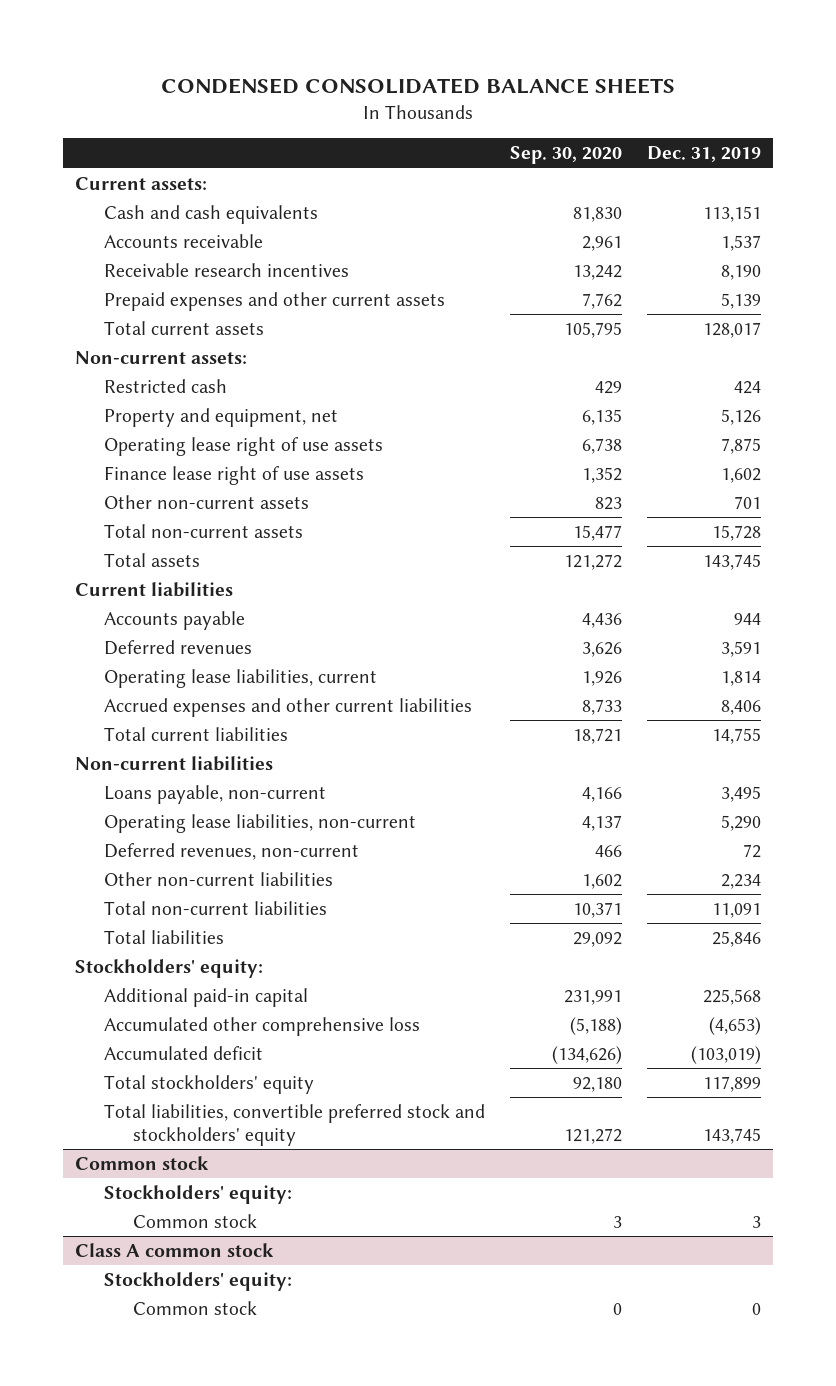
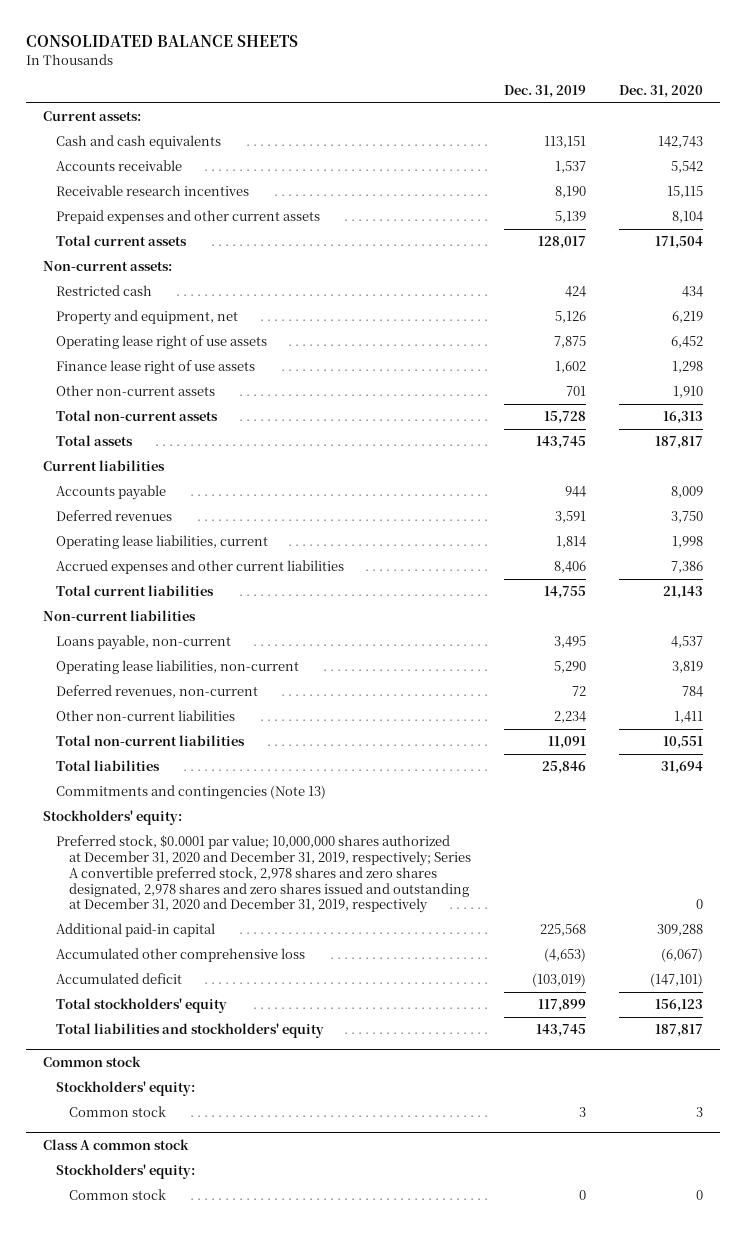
[160,77,675,94] CONDENSED CONSOLIDATED BALANCE SHEETS -> [26,34,299,47] CONSOLIDATED BALANCE SHEETS
[509,146,622,165] Sep. 30, 2020 -> none
none -> [619,85,704,99] Dec. 31, 2020
none -> [55,785,326,800] Commitments and contingencies (Note 13)
none -> [55,835,472,914] Preferred stock, $0.0001 par value; 10,000,000 shares authorized at December 31, 2020 and December 31, 2019, respectively; Series A convertible preferred stock, 2,978 shares and zero shares designated, 2,978 shares and zero shares issued and outstanding at December 31, 2020 and December 31, 2019, respectively
[104,1103,486,1147] Total liabilities, convertible preferred stock and stockholders' equity -> [55,1023,324,1039] Total liabilities and stockholders' equity

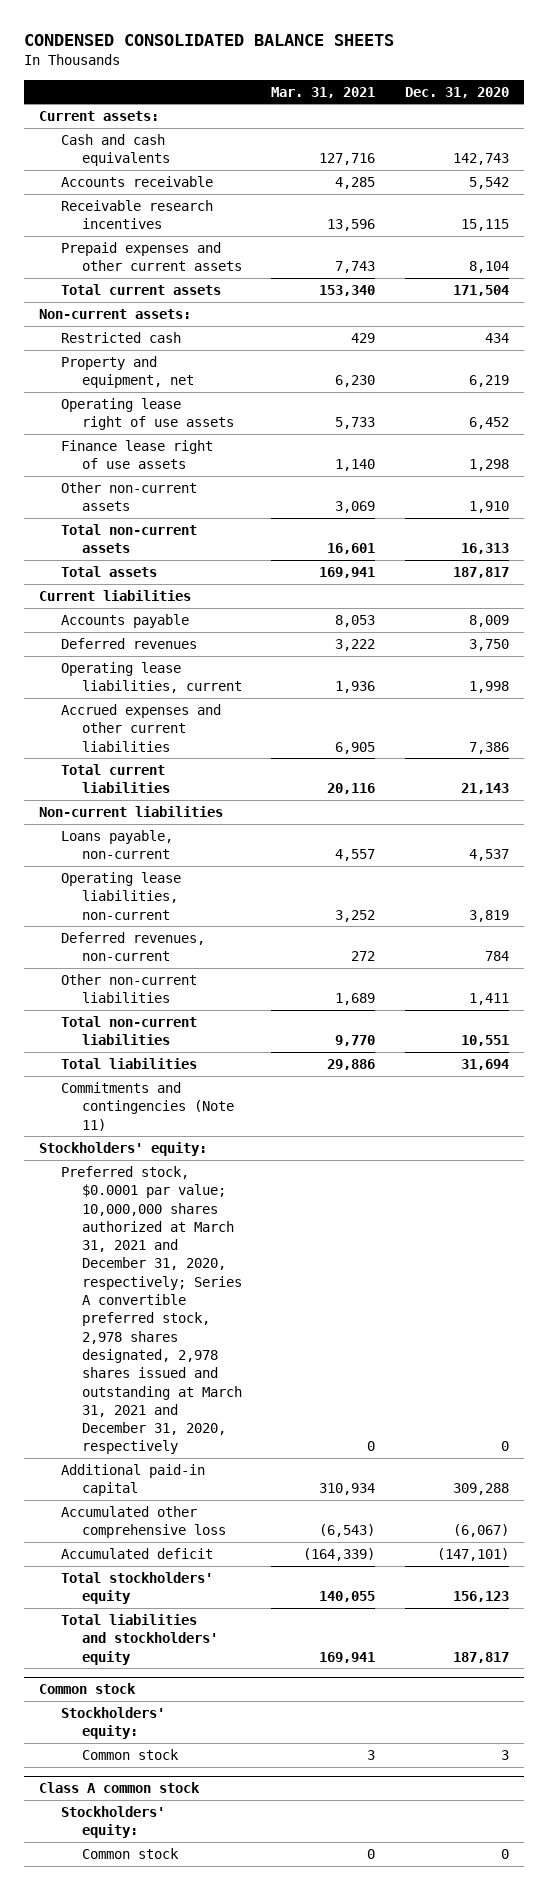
[26,34,299,47] CONSOLIDATED BALANCE SHEETS -> [24,34,395,47] CONDENSED CONSOLIDATED BALANCE SHEETS
[504,85,587,99] Dec. 31, 2019 -> none
none -> [271,86,376,98] Mar. 31, 2021
[55,785,326,800] Commitments and contingencies (Note 13) -> [60,1081,235,1131] Commitments and contingencies (Note 11)
[55,835,472,914] Preferred stock, $0.0001 par value; 10,000,000 shares authorized at December 31, 2020 and December 31, 2019, respectively; Series A convertible preferred stock, 2,978 shares and zero shares designated, 2,978 shares and zero shares issued and outstanding at December 31, 2020 and December 31, 2019, respectively -> [60,1165,243,1455] Preferred stock, $0.0001 par value; 10,000,000 shares authorized at March 31, 2021 and December 31, 2020, respectively; Series A convertible preferred stock, 2,978 shares designated, 2,978 shares issued and outstanding at March 31, 2021 and December 31, 2020, respectively

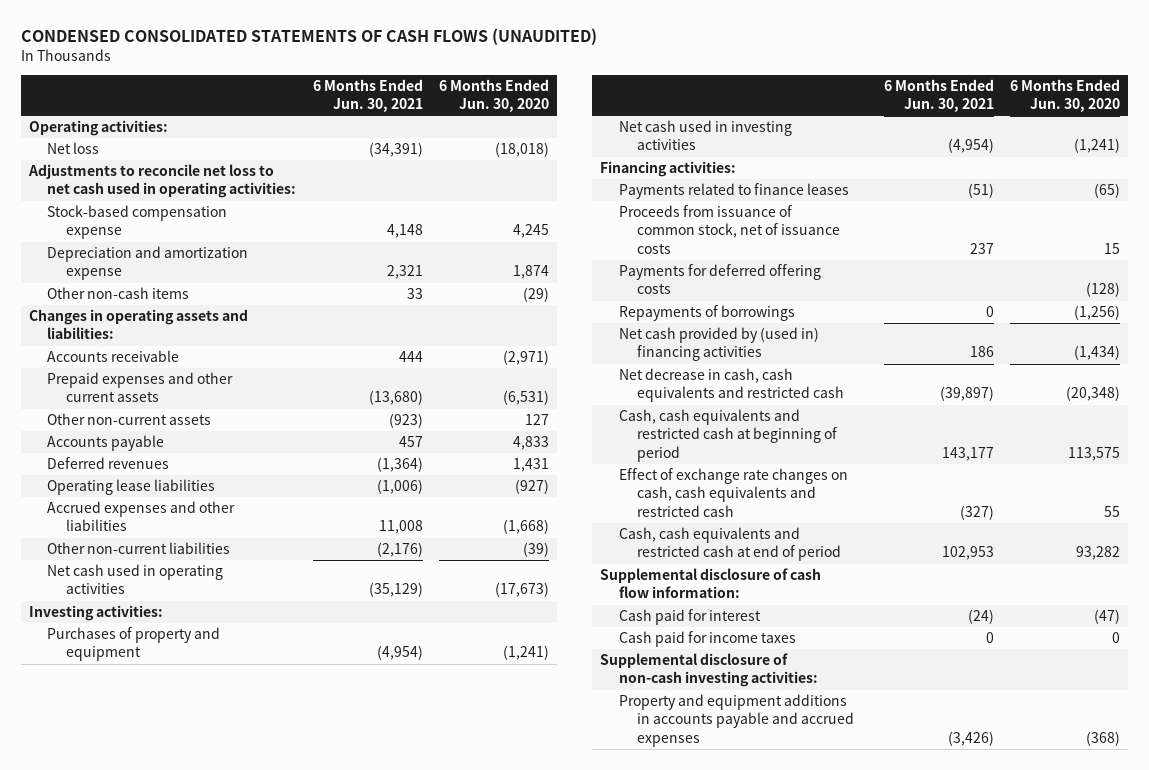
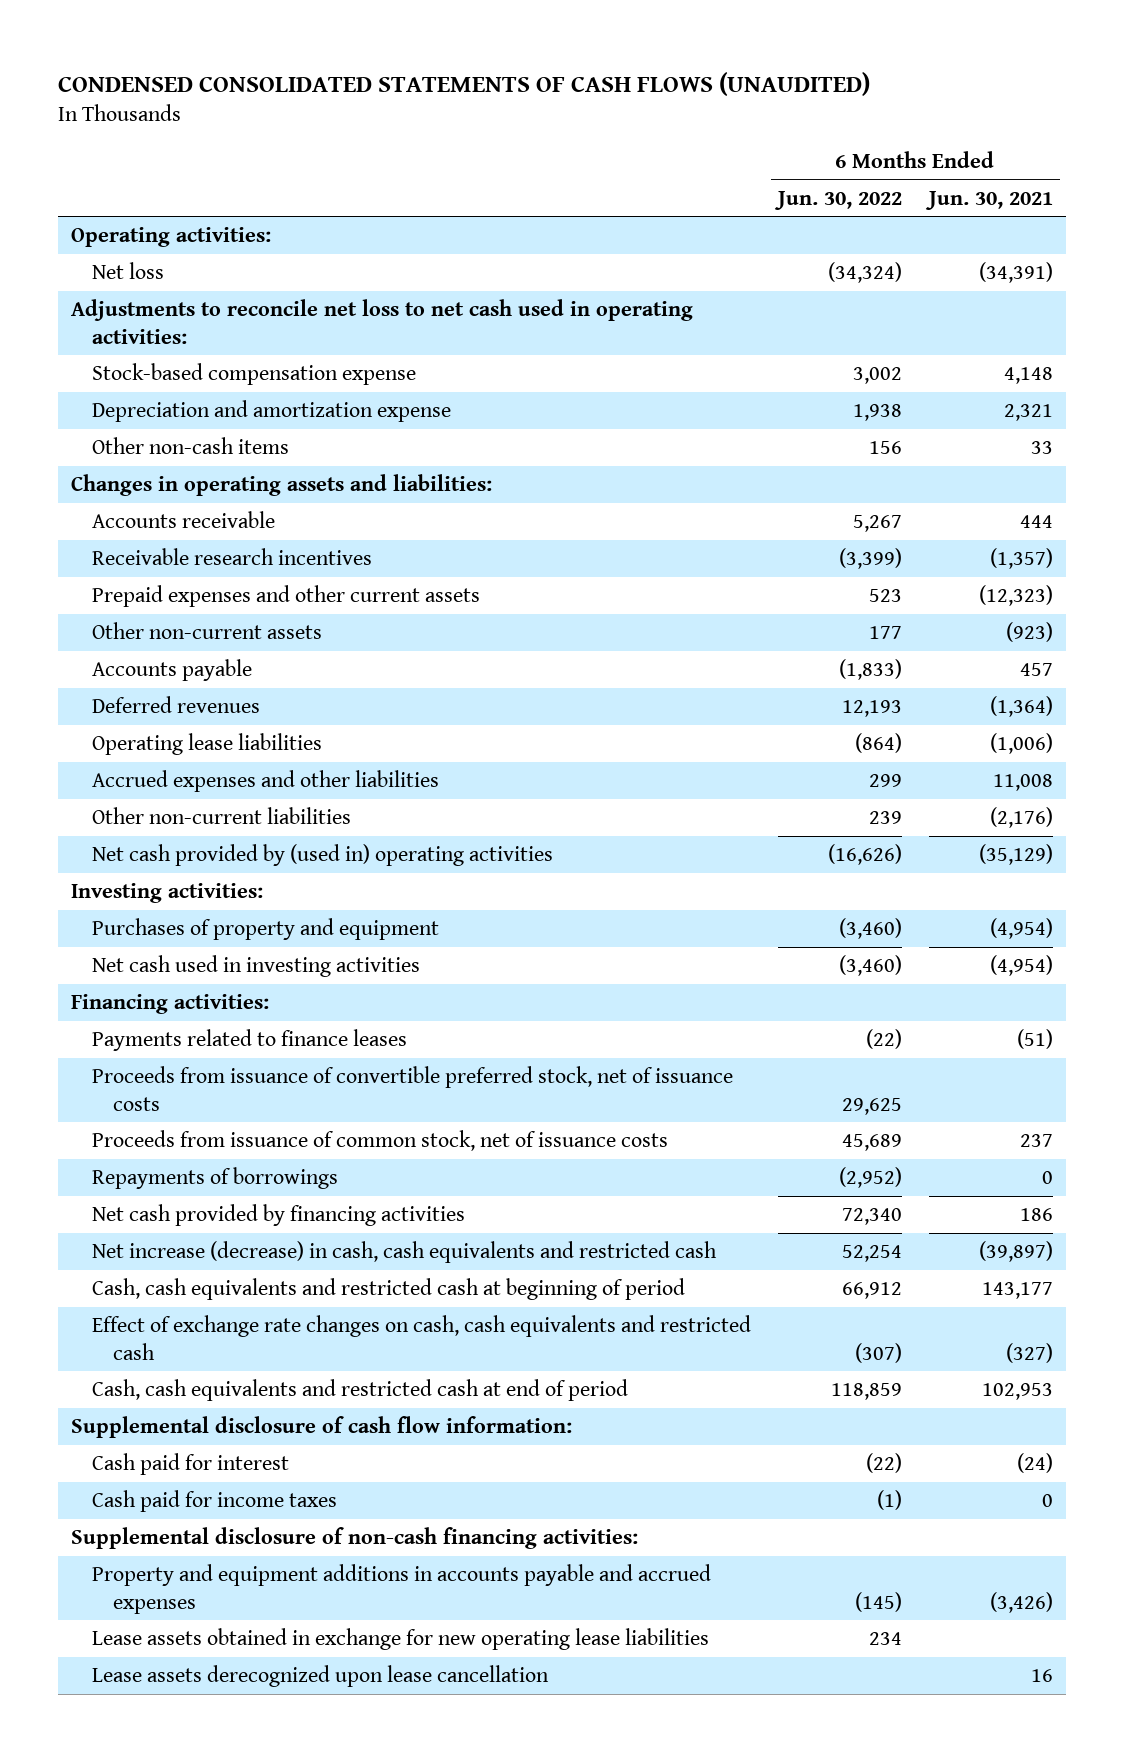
[438,79,549,113] 6 Months Ended Jun. 30, 2020 -> none
none -> [774,190,903,210] Jun. 30, 2022
none -> [92,548,373,566] Receivable research incentives
[368,390,423,406] (13,680) -> [978,585,1053,607] (12,323)
[47,564,224,595] Net cash used in operating activities -> [92,844,554,867] Net cash provided by (used in) operating activities
none -> [92,1066,734,1111] Proceeds from issuance of convertible preferred stock, net of issuance costs
[618,264,821,295] Payments for deferred offering costs -> none
[618,327,819,362] Net cash provided by (used in) financing activities -> [92,1204,466,1227] Net cash provided by financing activities
[618,368,845,403] Net decrease in cash, cash equivalents and restricted cash -> [92,1241,718,1264] Net increase (decrease) in cash, cash equivalents and restricted cash
[599,653,818,688] Supplemental disclosure of non-cash investing activities: -> [71,1527,639,1550] Supplemental disclosure of non-cash financing activities:
none -> [92,1628,710,1651] Lease assets obtained in exchange for new operating lease liabilities
none -> [92,1665,550,1688] Lease assets derecognized upon lease cancellation

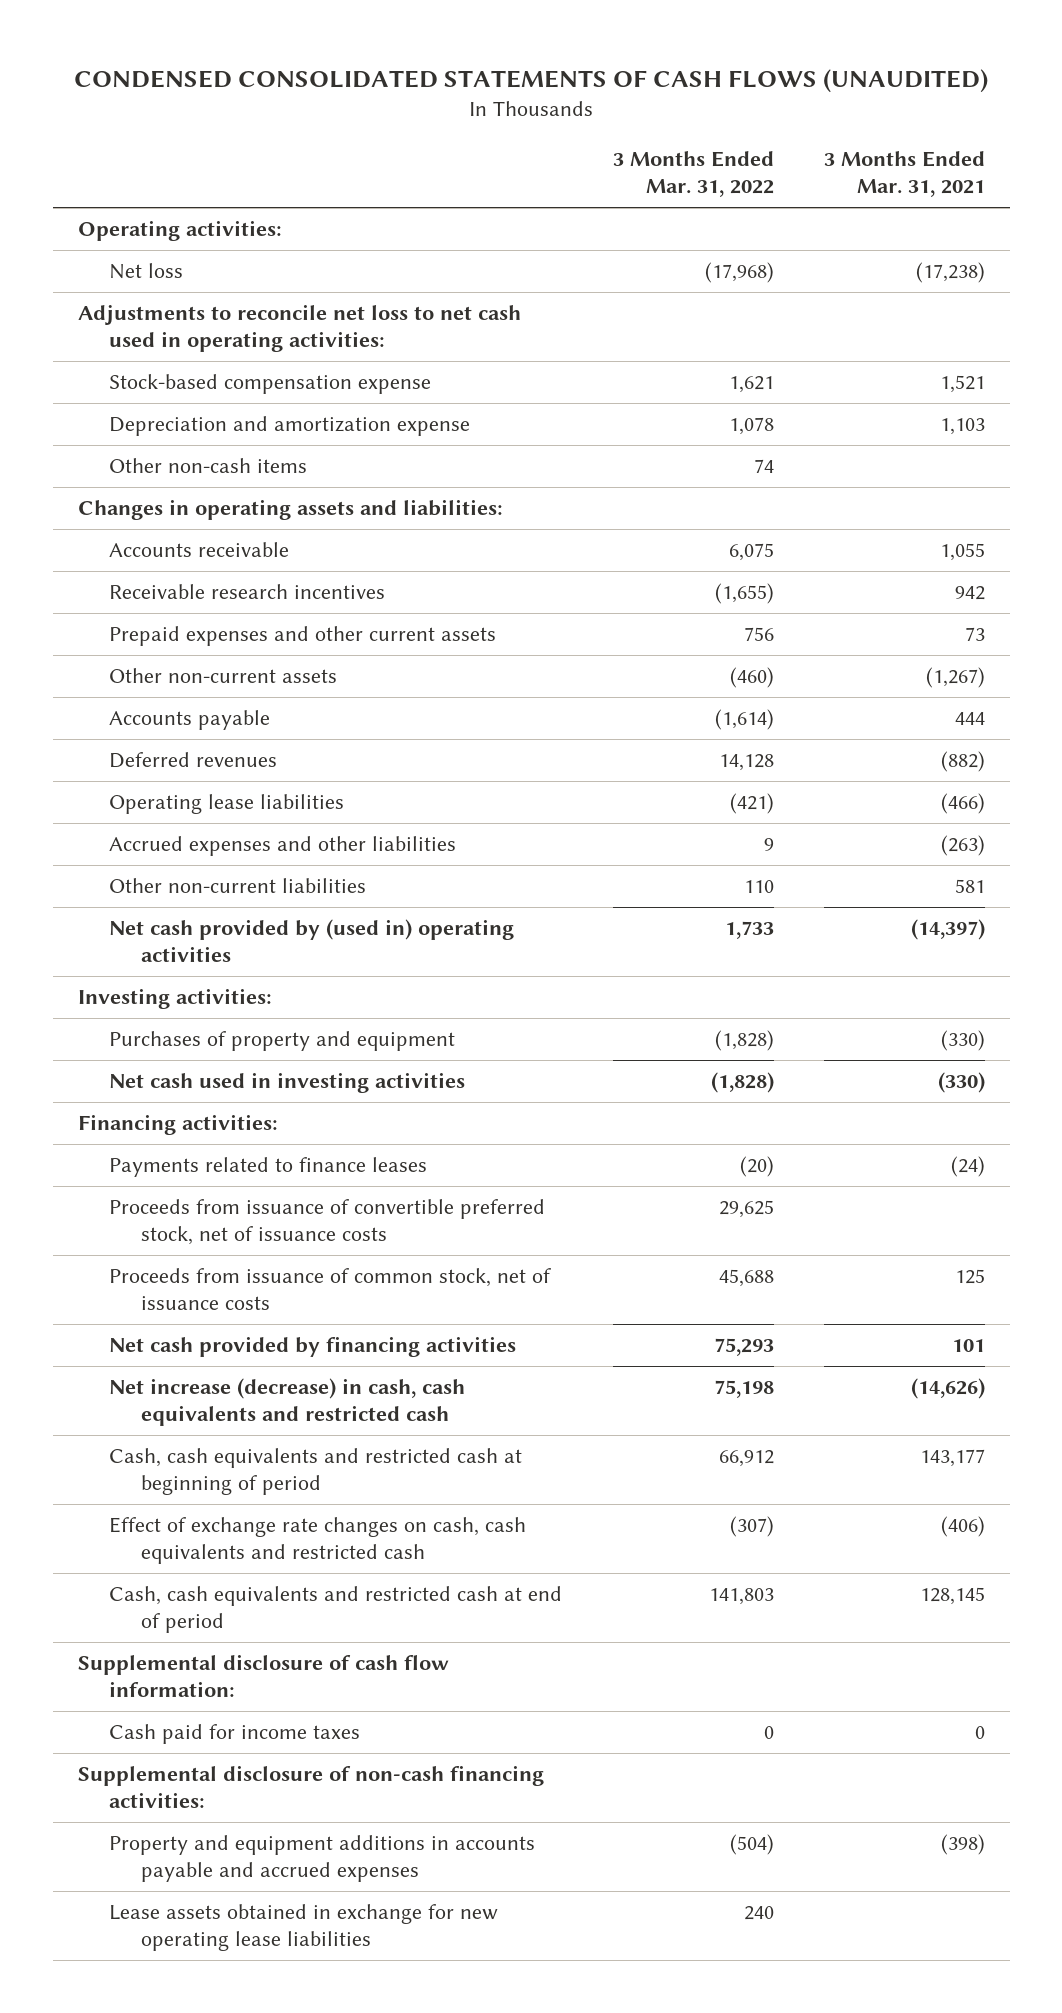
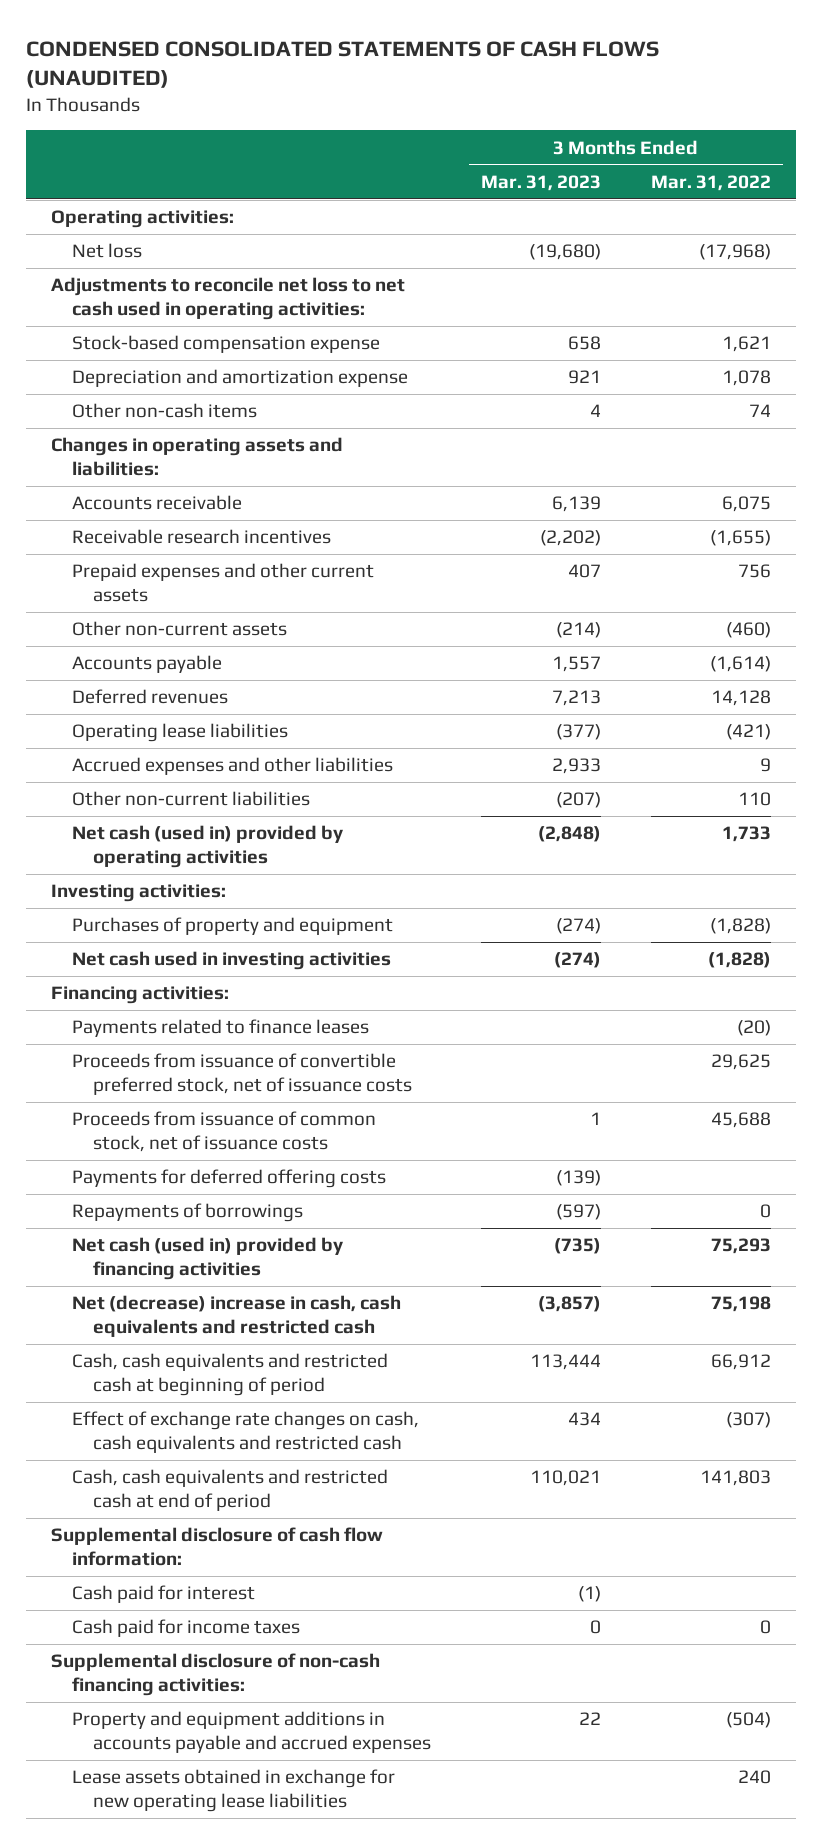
[823,150,985,198] 3 Months Ended Mar. 31, 2021 -> none
none -> [480,174,601,191] Mar. 31, 2023
[109,919,515,963] Net cash provided by (used in) operating activities -> [72,825,344,869] Net cash (used in) provided by operating activities
none -> [72,1169,387,1189] Payments for deferred offering costs
none -> [72,1203,304,1223] Repayments of borrowings
[109,1336,517,1358] Net cash provided by financing activities -> [72,1237,344,1281] Net cash (used in) provided by financing activities
[109,1378,466,1427] Net increase (decrease) in cash, cash equivalents and restricted cash -> [72,1295,402,1338] Net (decrease) increase in cash, cash equivalents and restricted cash
none -> [72,1585,256,1604] Cash paid for interest

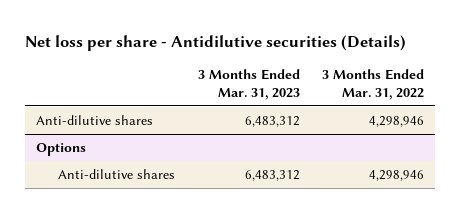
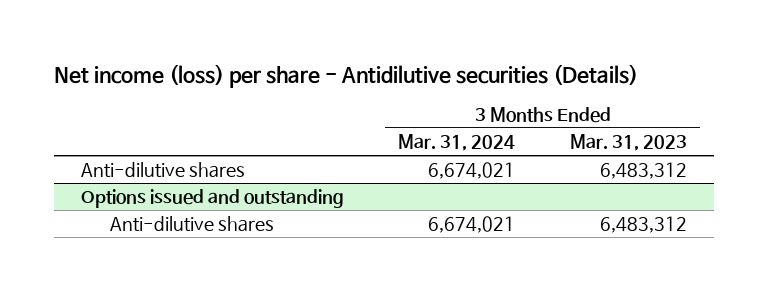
[25,35,407,52] Net loss per share - Antidilutive securities (Details) -> [54,64,639,89] Net income (loss) per share - Antidilutive securities (Details)
[321,69,424,101] 3 Months Ended Mar. 31, 2022 -> none
none -> [398,133,516,151] Mar. 31, 2024
[36,142,87,156] Options -> [81,189,345,209] Options issued and outstanding

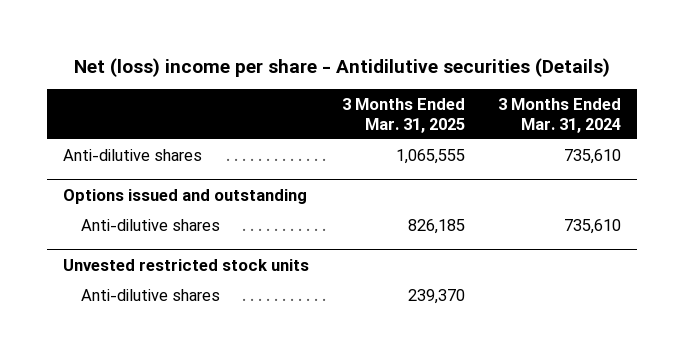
[54,64,639,89] Net income (loss) per share - Antidilutive securities (Details) -> [74,57,611,77] Net (loss) income per share - Antidilutive securities (Details)
[569,133,687,151] Mar. 31, 2023 -> none
none -> [342,98,466,133] 3 Months Ended Mar. 31, 2025
[428,162,516,180] 6,674,021 -> [563,148,621,164] 735,610
[428,216,516,234] 6,674,021 -> [563,218,621,234] 735,610
none -> [63,258,310,271] Unvested restricted stock units
none -> [80,288,220,301] Anti-dilutive shares

